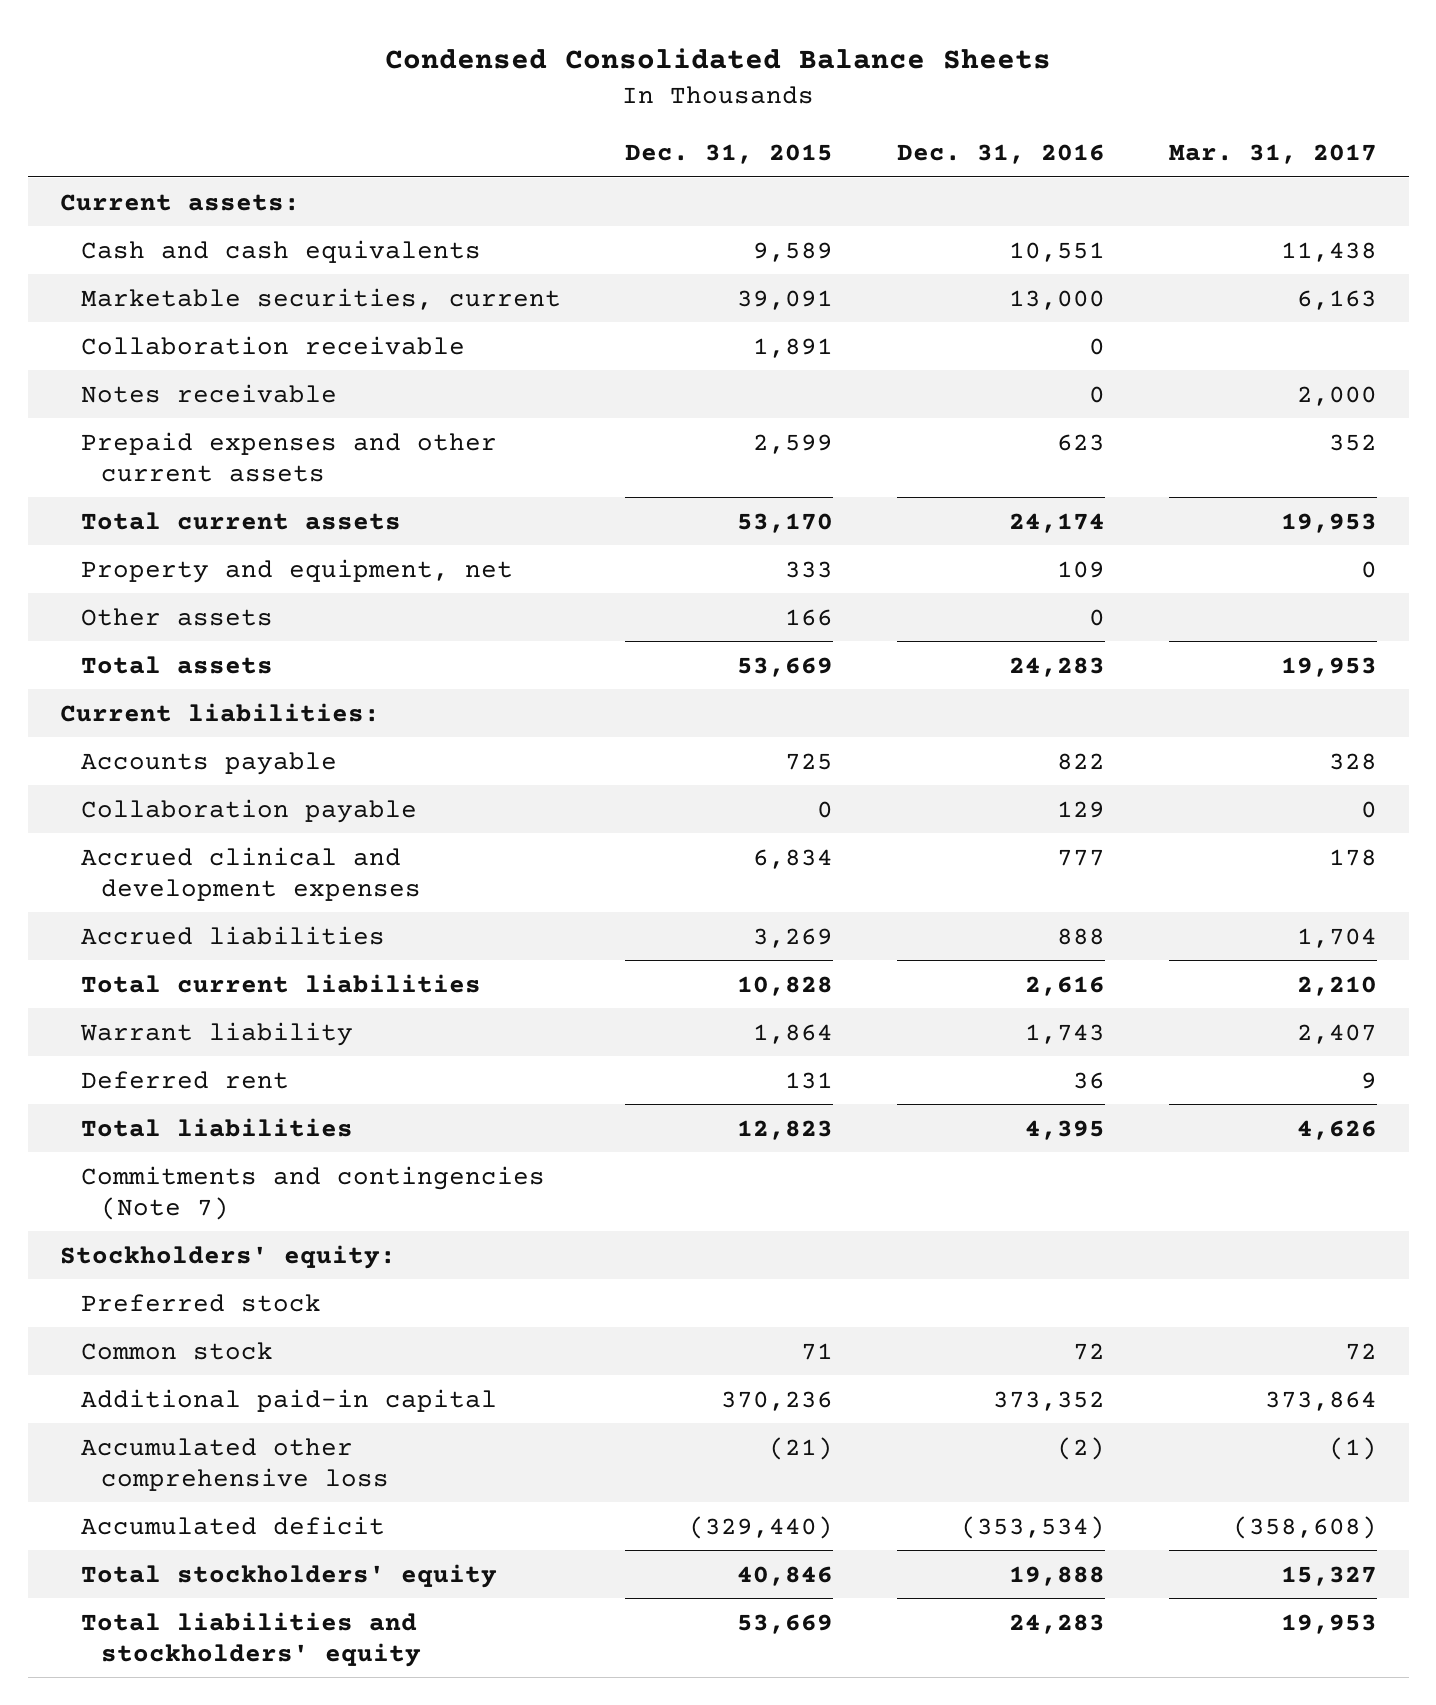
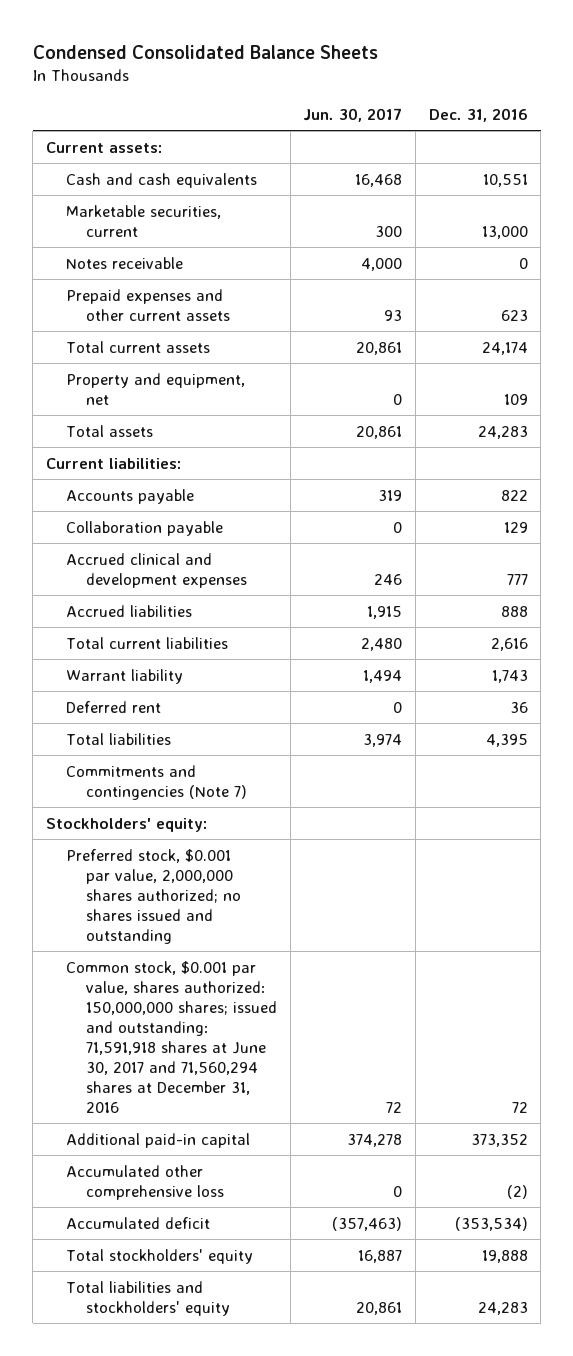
[624,144,833,165] Dec. 31, 2015 -> none
[1168,144,1377,165] Mar. 31, 2017 -> none
none -> [303,107,403,122] Jun. 30, 2017
[80,335,465,355] Collaboration receivable -> none
[80,607,273,626] Other assets -> none
[80,1293,321,1312] Preferred stock -> [66,848,242,944] Preferred stock, $0.001 par value, 2,000,000 shares authorized; no shares issued and outstanding
[80,1341,273,1360] Common stock -> [66,960,278,1113] Common stock, $0.001 par value, shares authorized: 150,000,000 shares; issued and outstanding: 71,591,918 shares at June 30, 2017 and 71,560,294 shares at December 31, 2016

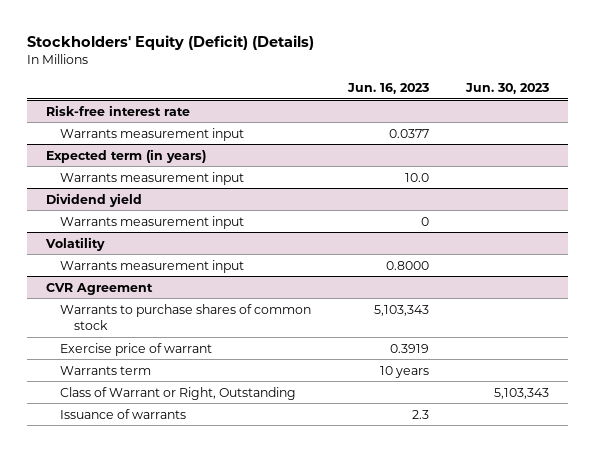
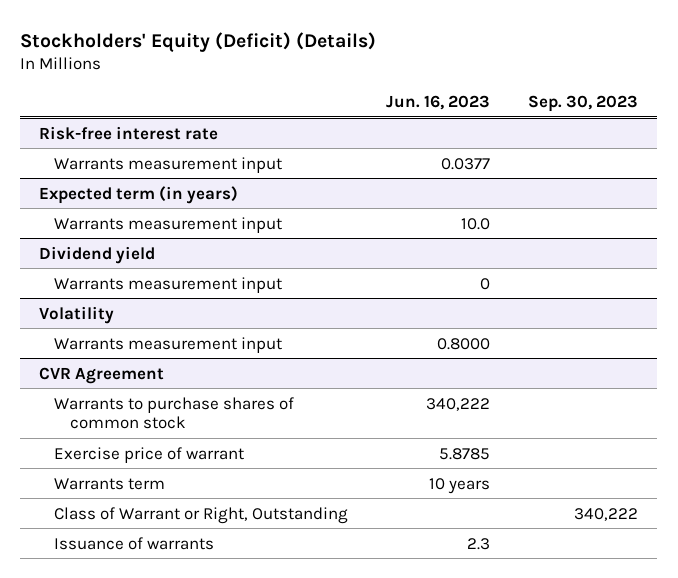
[465,83,550,95] Jun. 30, 2023 -> none
none -> [528,94,639,112] Sep. 30, 2023
[374,304,430,316] 5,103,343 -> [426,397,491,411] 340,222
[390,343,430,353] 0.3919 -> [439,447,491,460] 5.8785

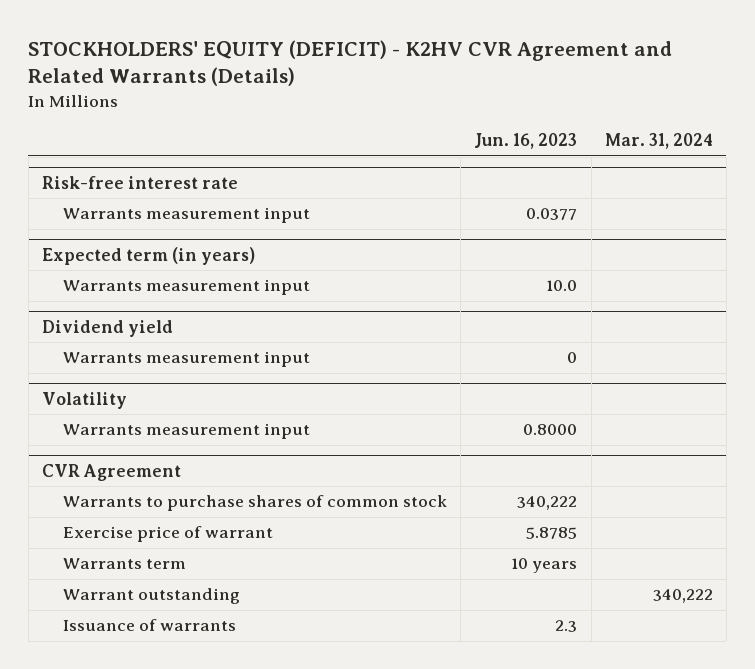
[20,31,377,52] Stockholders' Equity (Deficit) (Details) -> [28,39,673,87] STOCKHOLDERS' EQUITY (DEFICIT) - K2HV CVR Agreement and Related Warrants (Details)
[528,94,639,112] Sep. 30, 2023 -> none
none -> [604,133,713,150] Mar. 31, 2024
[54,506,349,524] Class of Warrant or Right, Outstanding -> [63,588,241,605] Warrant outstanding

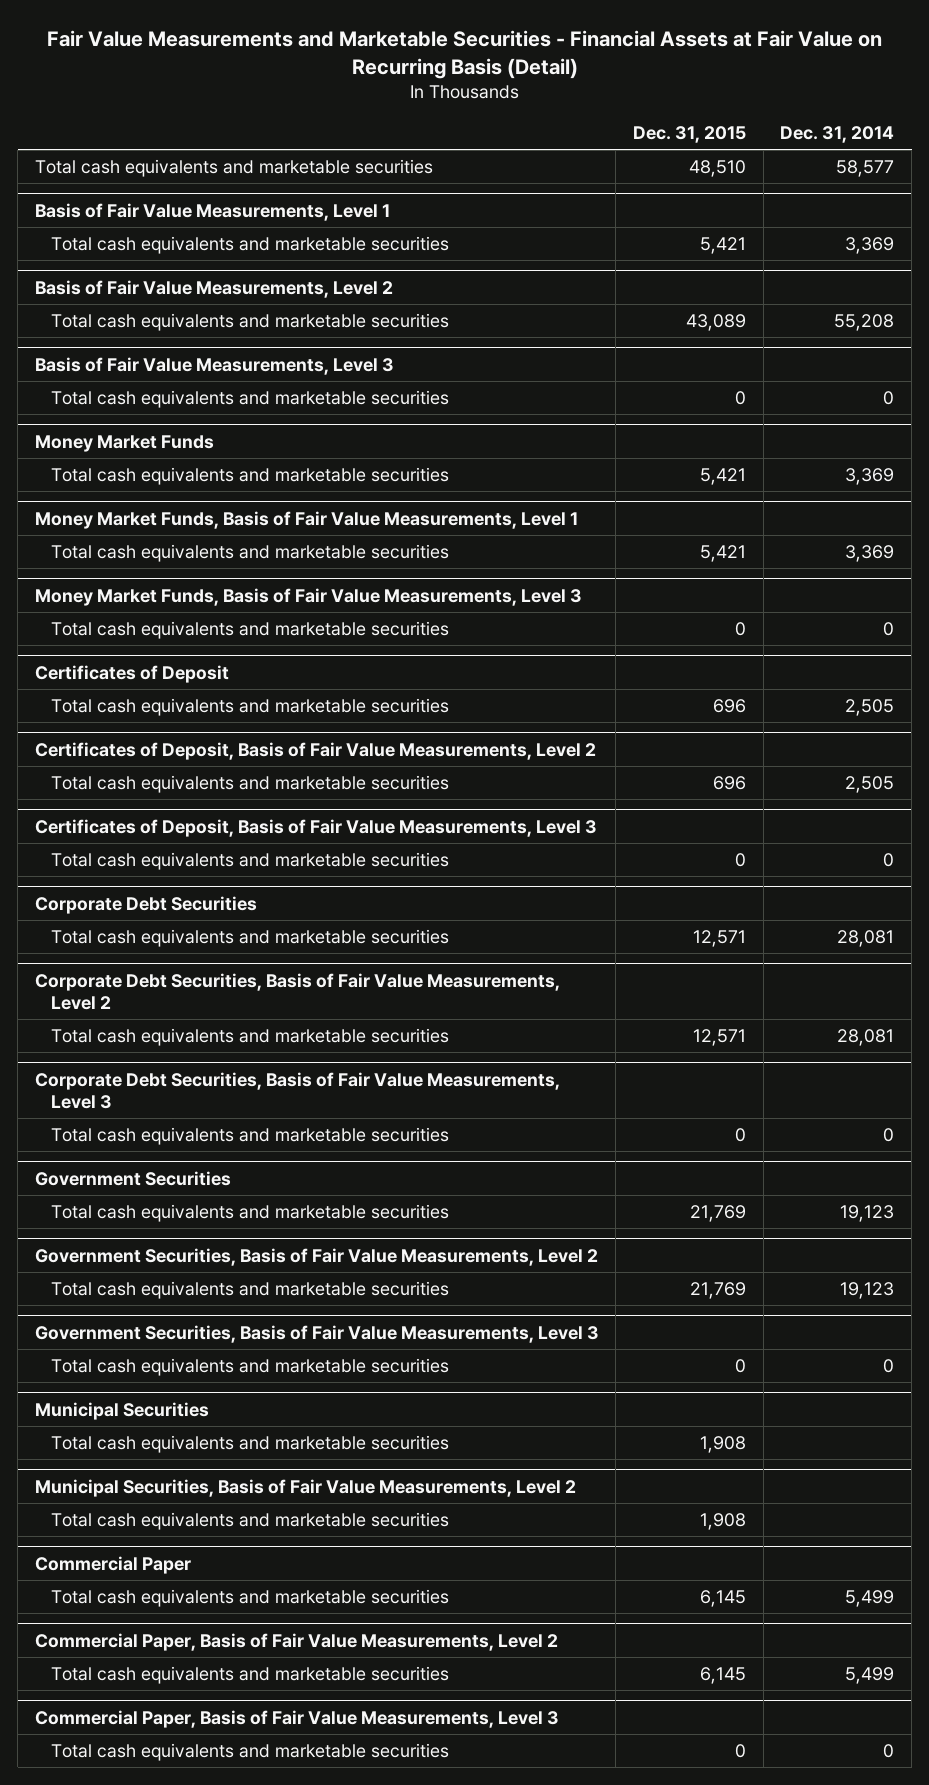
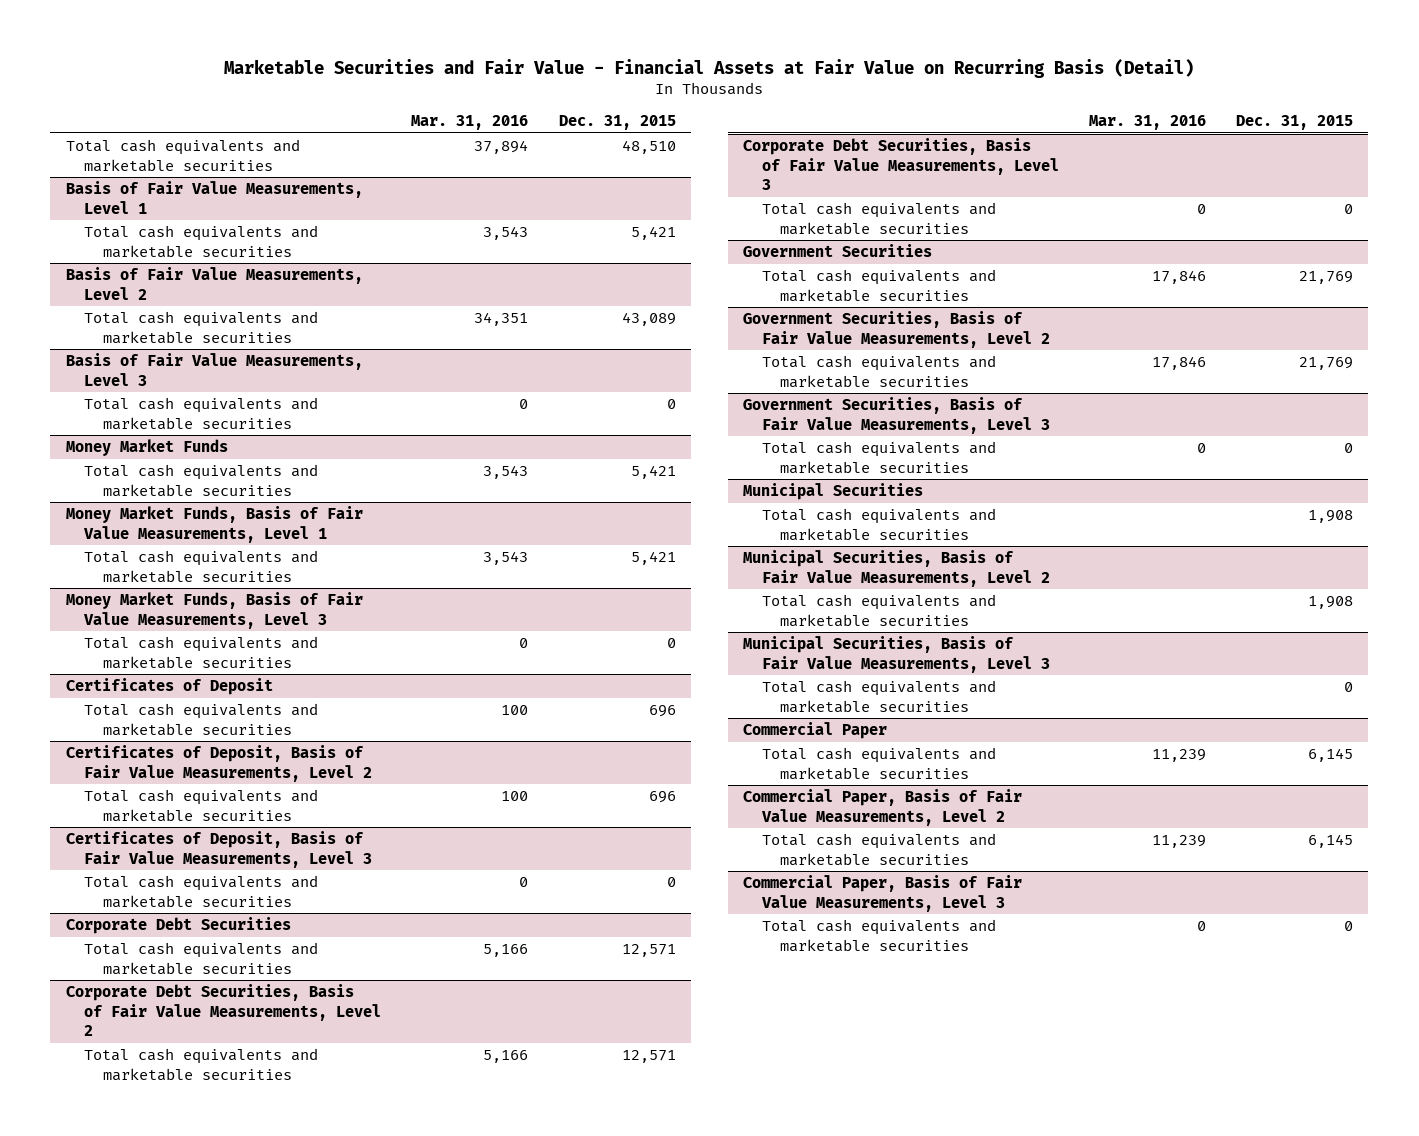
[46,29,882,79] Fair Value Measurements and Marketable Securities - Financial Assets at Fair Value on Recurring Basis (Detail) -> [224,58,1195,78] Marketable Securities and Fair Value - Financial Assets at Fair Value on Recurring Basis (Detail)
[780,126,895,144] Dec. 31, 2014 -> none
none -> [411,115,529,131] Mar. 31, 2016
none -> [743,636,1050,673] Municipal Securities, Basis of Fair Value Measurements, Level 3
none -> [761,680,996,713] Total cash equivalents and marketable securities

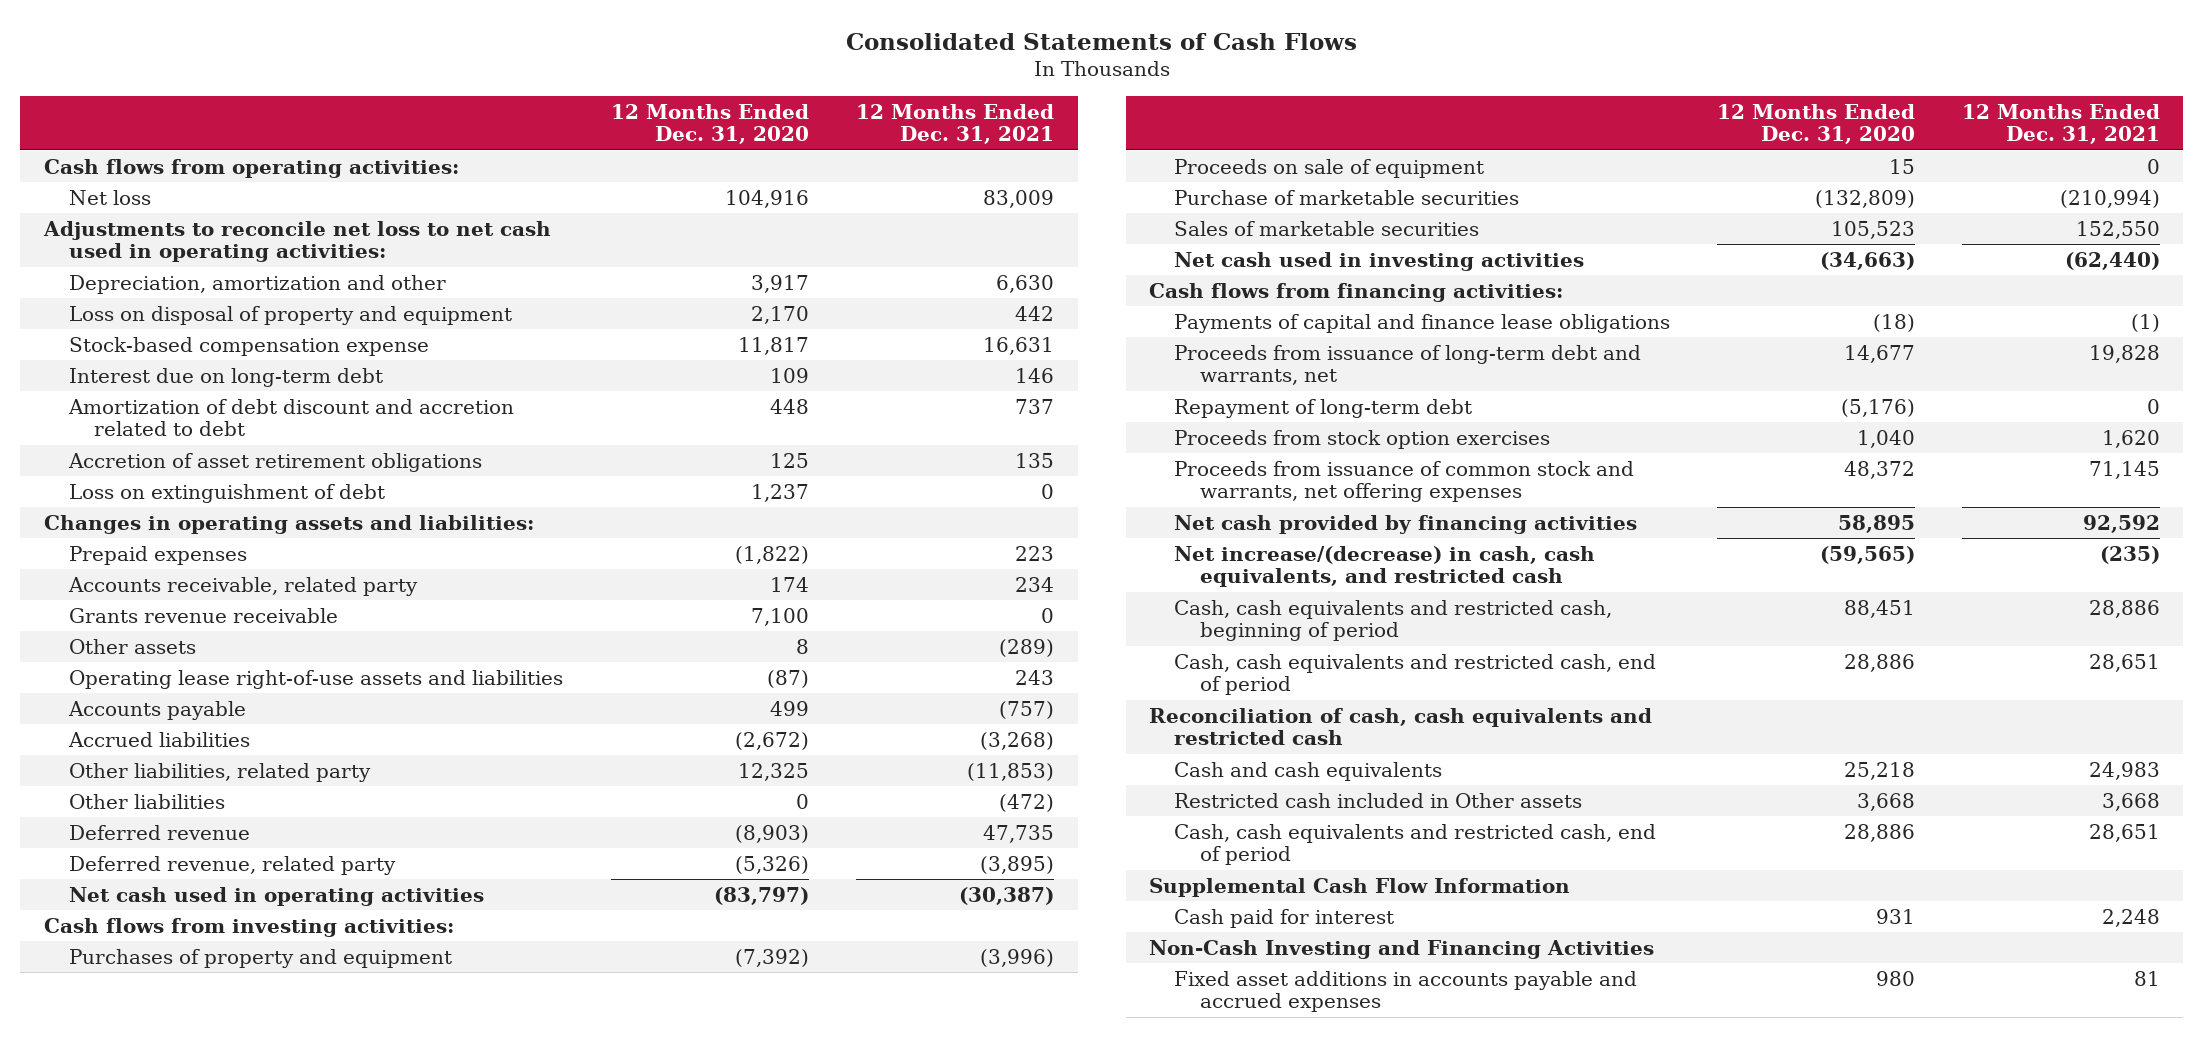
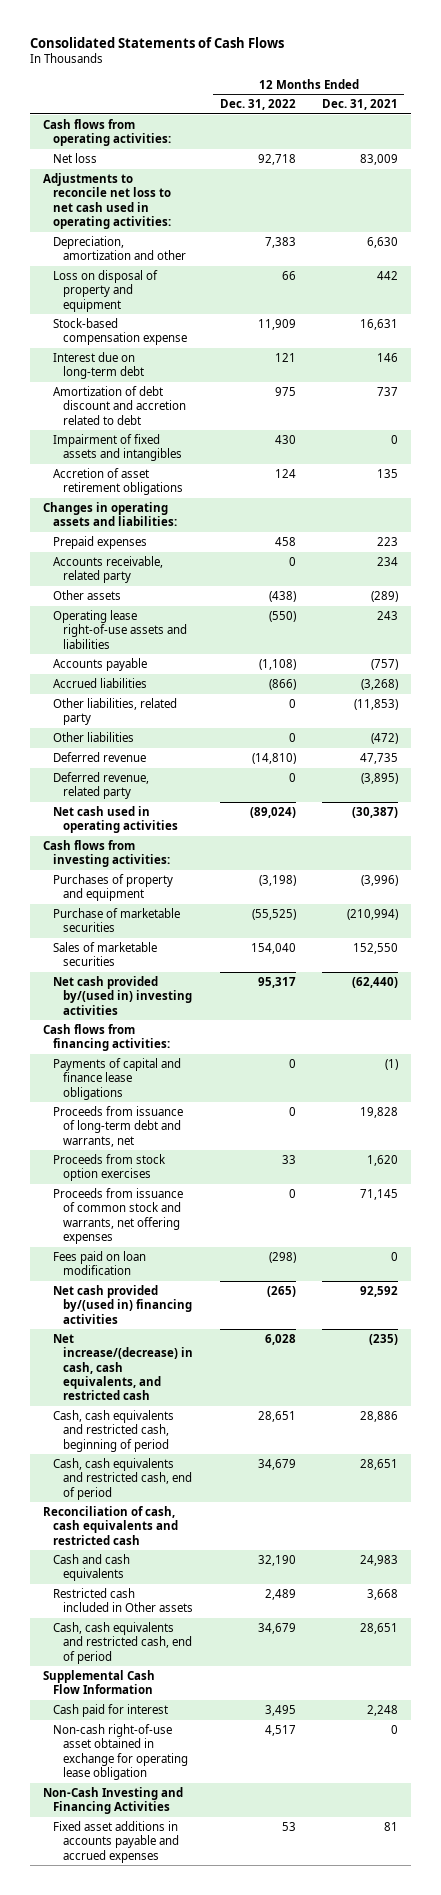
[611,103,810,144] 12 Months Ended Dec. 31, 2020 -> none
none -> [219,99,296,111] Dec. 31, 2022
none -> [53,433,183,462] Impairment of fixed assets and intangibles
[68,483,385,503] Loss on extinguishment of debt -> none
[68,607,338,623] Grants revenue receivable -> none
[1174,158,1485,178] Proceeds on sale of equipment -> none
[1174,251,1585,271] Net cash used in investing activities -> [53,975,193,1015] Net cash provided by/(used in) investing activities
[1174,398,1473,418] Repayment of long-term debt -> none
none -> [53,1250,147,1276] Fees paid on loan modification
[1174,514,1638,534] Net cash provided by financing activities -> [53,1284,193,1324] Net cash provided by/(used in) financing activities
none -> [53,1723,189,1780] Non-cash right-of-use asset obtained in exchange for operating lease obligation

